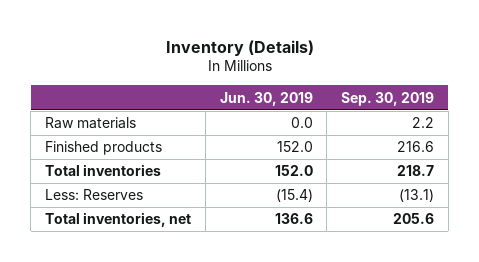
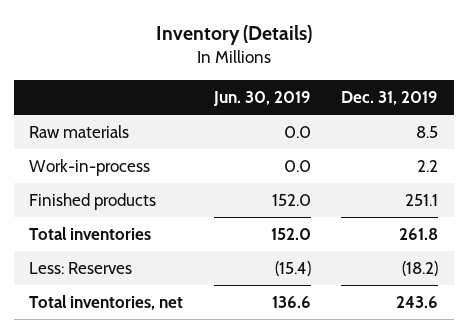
[341,91,435,106] Sep. 30, 2019 -> none
none -> [341,91,439,106] Dec. 31, 2019
none -> [29,159,151,177] Work-in-process

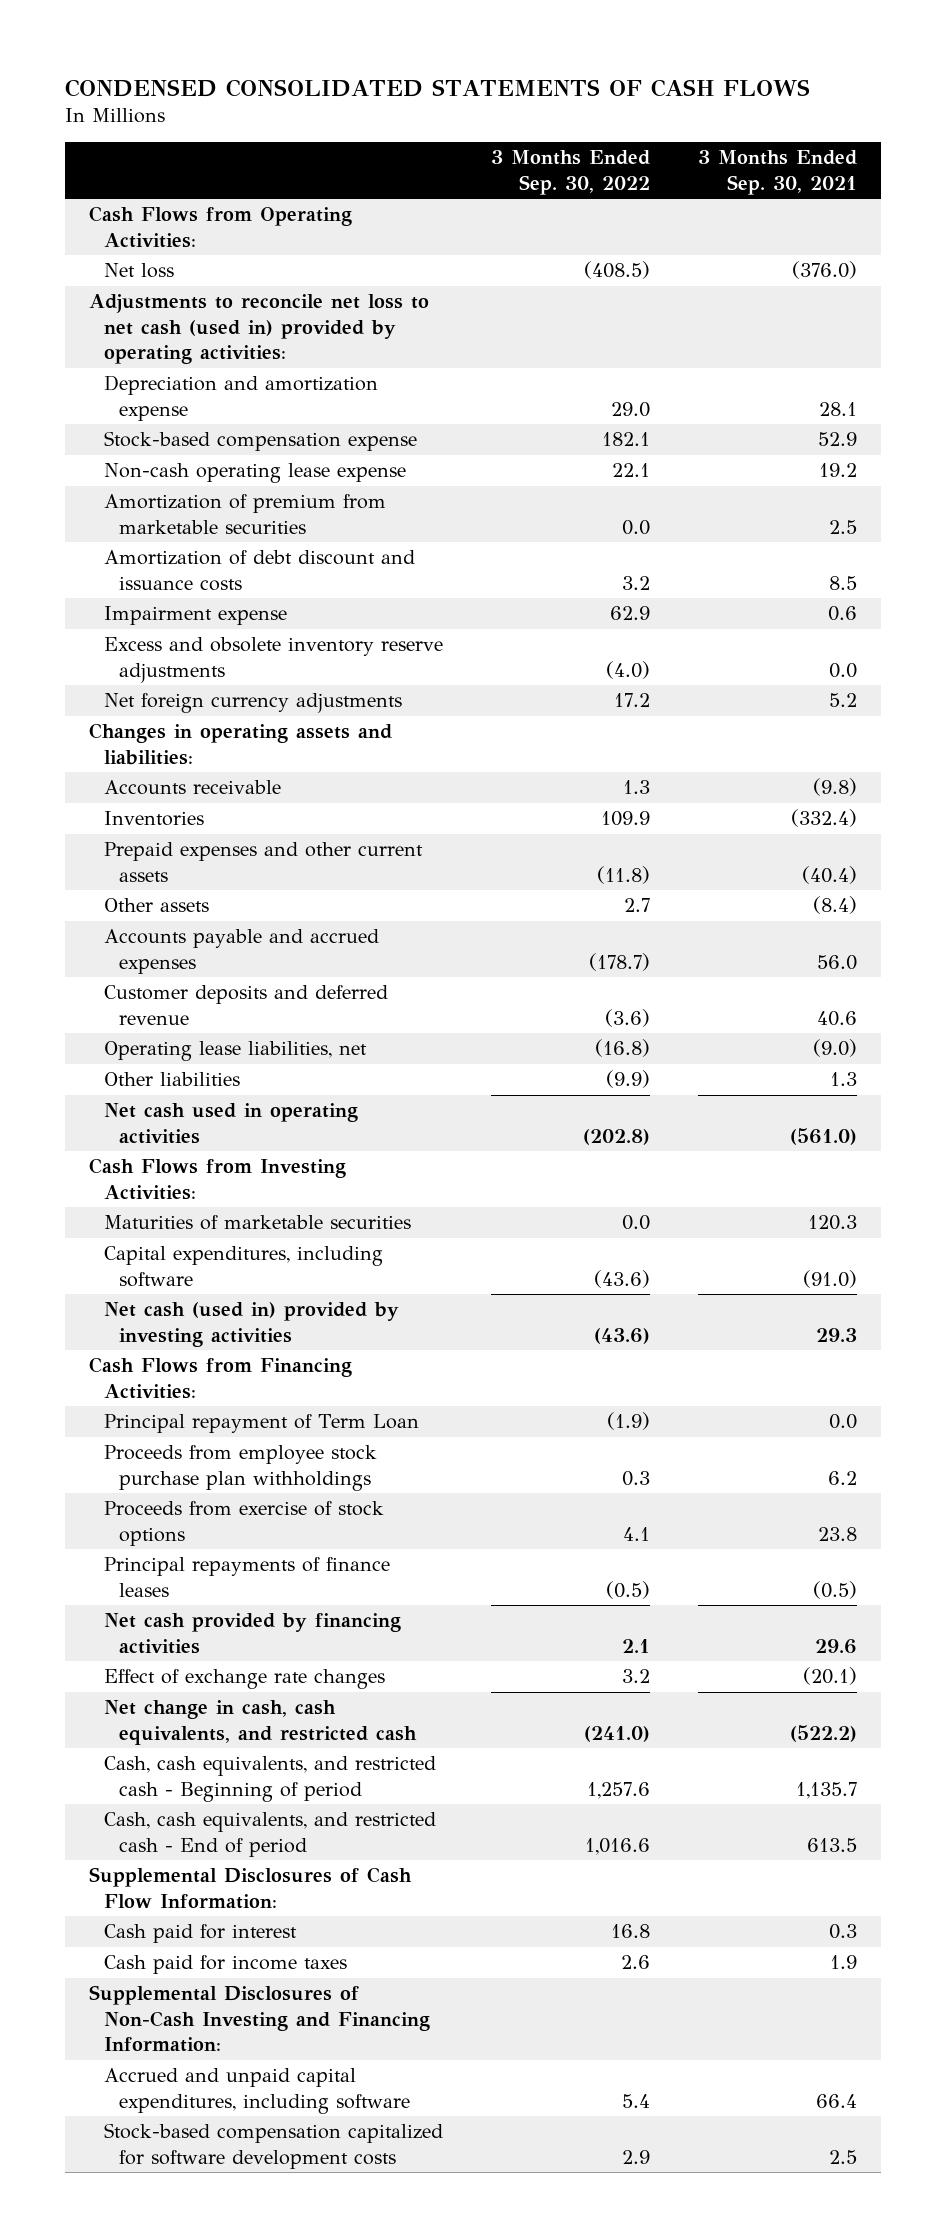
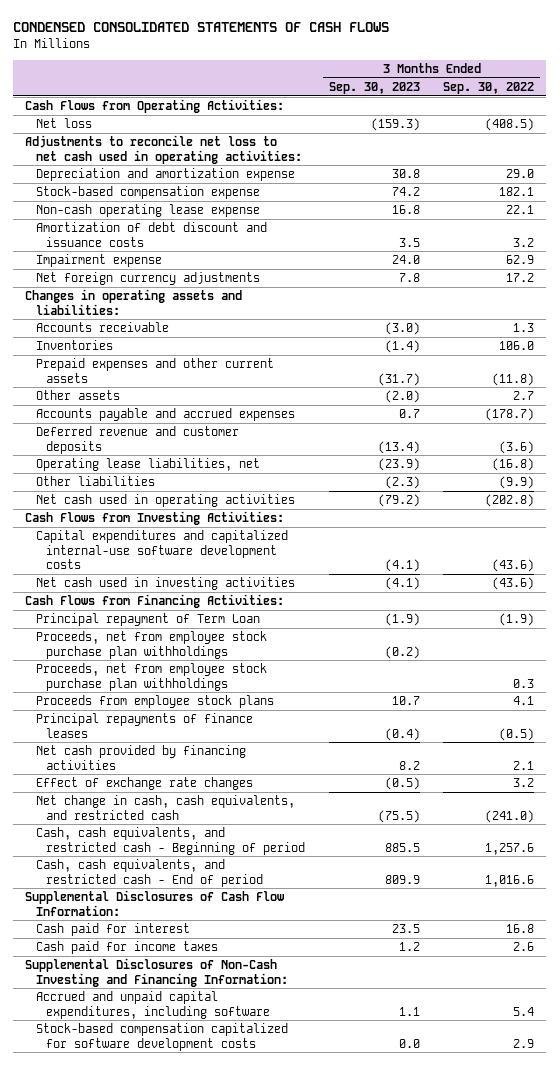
[698,150,858,195] 3 Months Ended Sep. 30, 2021 -> none
none -> [328,81,420,94] Sep. 30, 2023
[88,294,429,365] Adjustments to reconcile net loss to net cash (used in) provided by operating activities: -> [25,135,302,164] Adjustments to reconcile net loss to net cash used in operating activities:
[103,494,386,534] Amortization of premium from marketable securities -> none
[103,637,443,683] Excess and obsolete inventory reserve adjustments -> none
[600,811,650,827] 109.9 -> [499,341,535,351] 106.0
[103,985,388,1025] Customer deposits and deferred revenue -> [35,426,239,454] Deferred revenue and customer deposits
[103,1215,411,1231] Maturities of marketable securities -> none
[103,1246,383,1287] Capital expenditures, including software -> [35,530,288,570] Capital expenditures and capitalized internal-use software development costs
[103,1302,399,1347] Net cash (used in) provided by investing activities -> [35,577,295,591] Net cash used in investing activities
none -> [35,631,267,659] Proceeds, net from employee stock purchase plan withholdings
[103,1445,377,1491] Proceeds from employee stock purchase plan withholdings -> [35,663,267,691] Proceeds, net from employee stock purchase plan withholdings
[103,1501,384,1546] Proceeds from exercise of stock options -> [35,695,274,709] Proceeds from employee stock plans

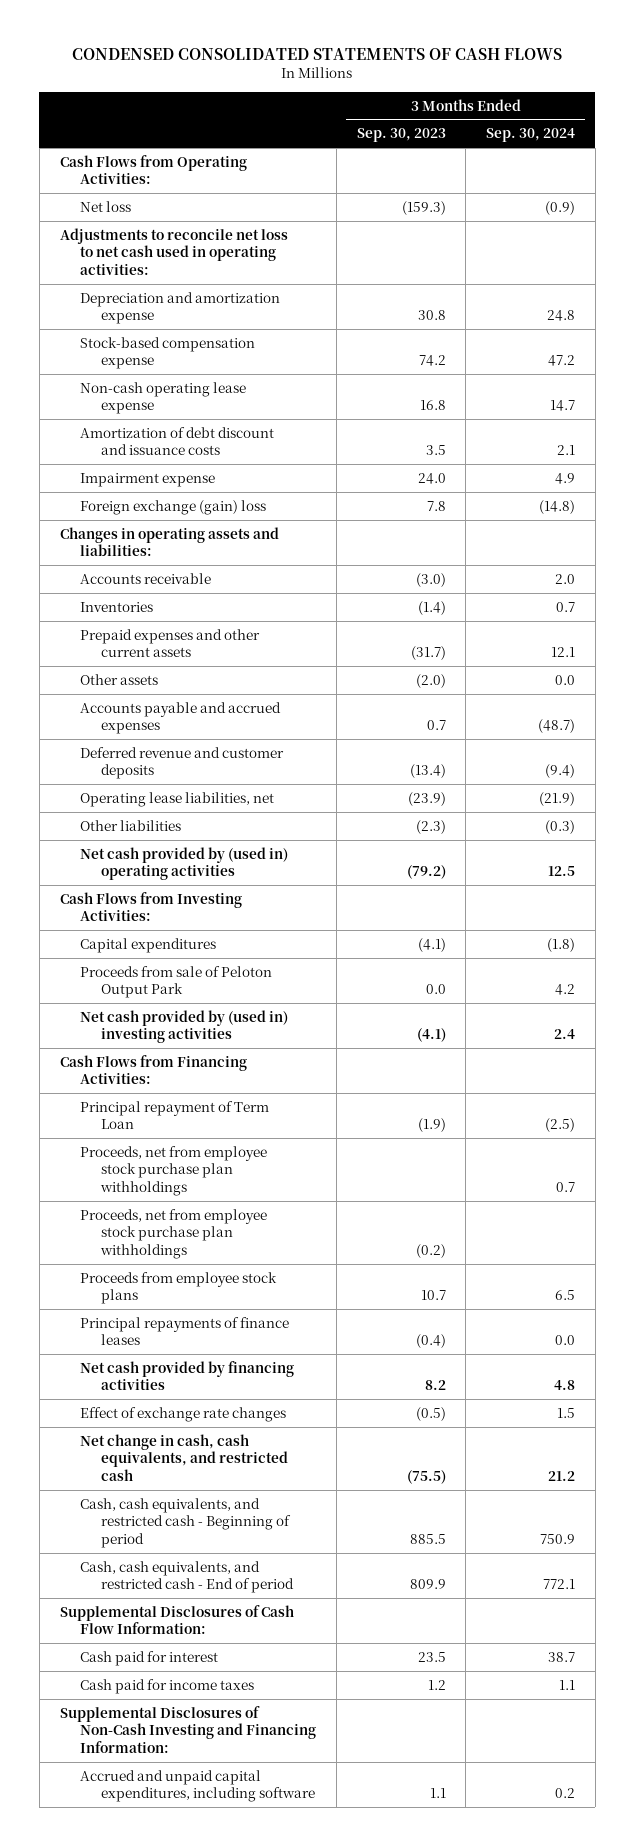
[443,81,535,94] Sep. 30, 2022 -> none
none -> [485,128,575,143] Sep. 30, 2024
[35,272,260,286] Net foreign currency adjustments -> [80,499,267,515] Foreign exchange (gain) loss
[35,494,295,508] Net cash used in operating activities -> [80,846,289,881] Net cash provided by (used in) operating activities
[35,530,288,570] Capital expenditures and capitalized internal-use software development costs -> [80,937,217,953] Capital expenditures
none -> [80,965,273,999] Proceeds from sale of Peloton Output Park
[35,577,295,591] Net cash used in investing activities -> [80,1009,289,1044] Net cash provided by (used in) investing activities
[35,631,267,659] Proceeds, net from employee stock purchase plan withholdings -> [80,1208,268,1259] Proceeds, net from employee stock purchase plan withholdings
[35,1023,288,1051] Stock-based compensation capitalized for software development costs -> none

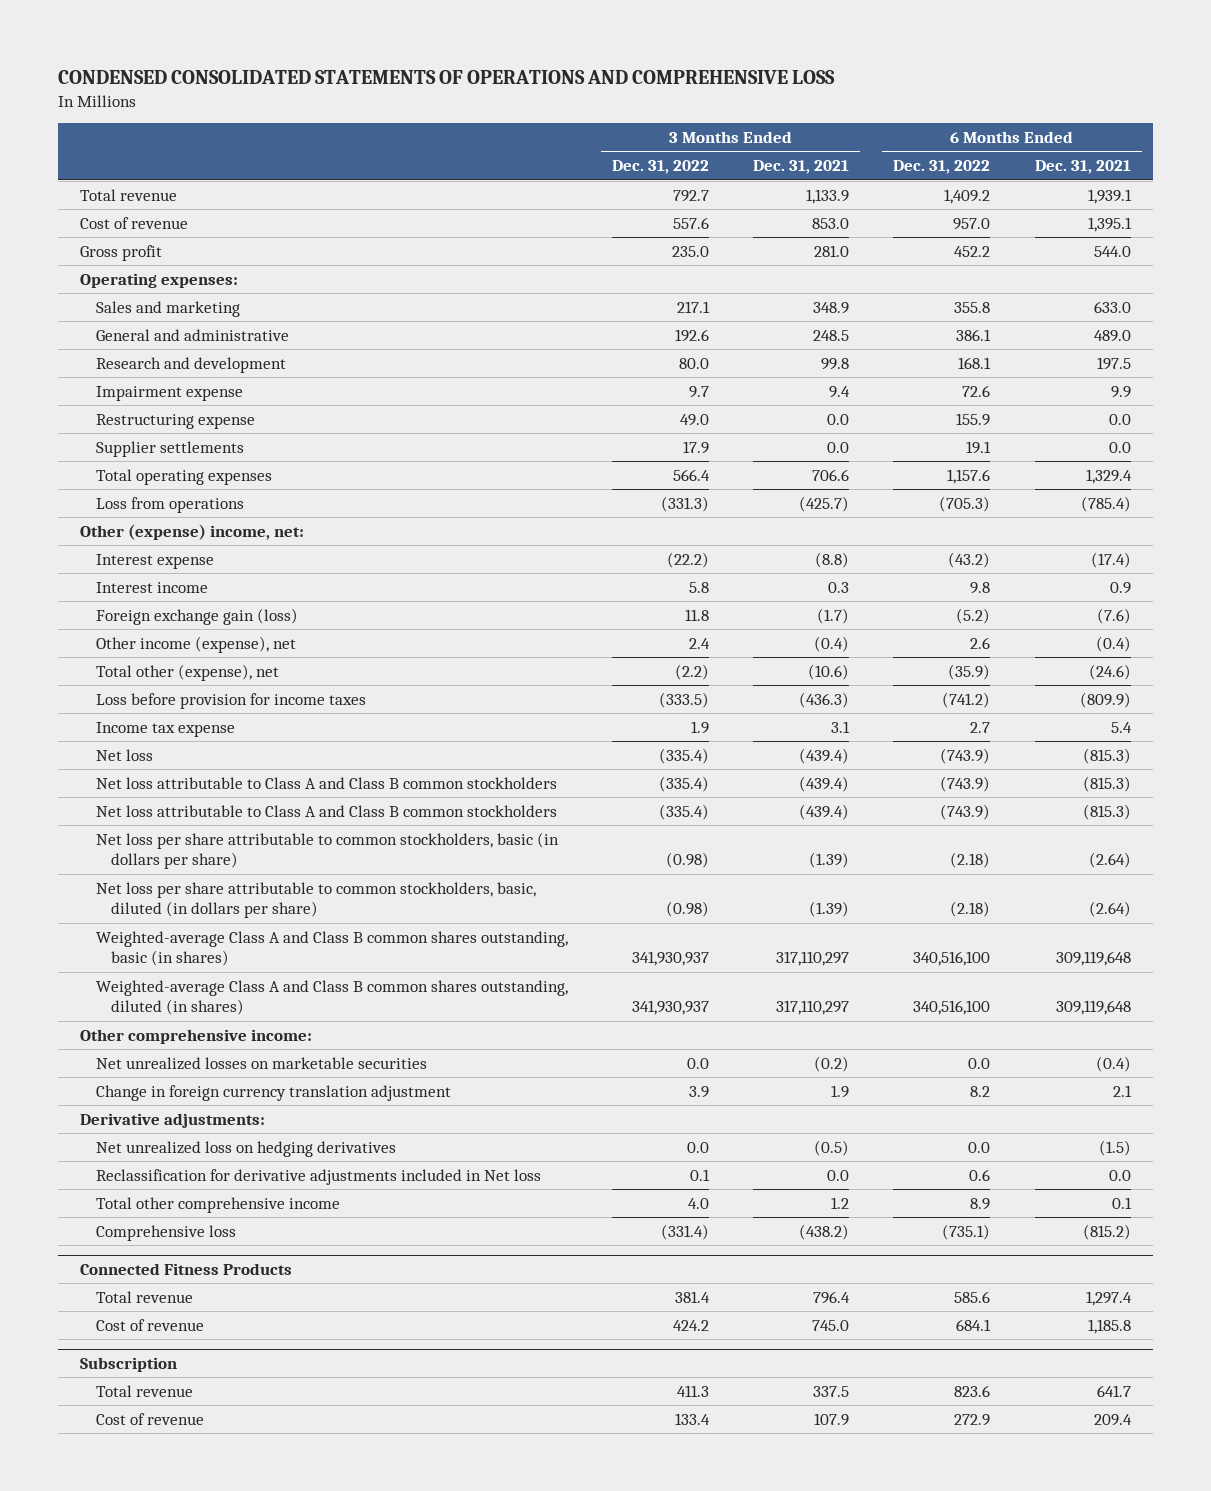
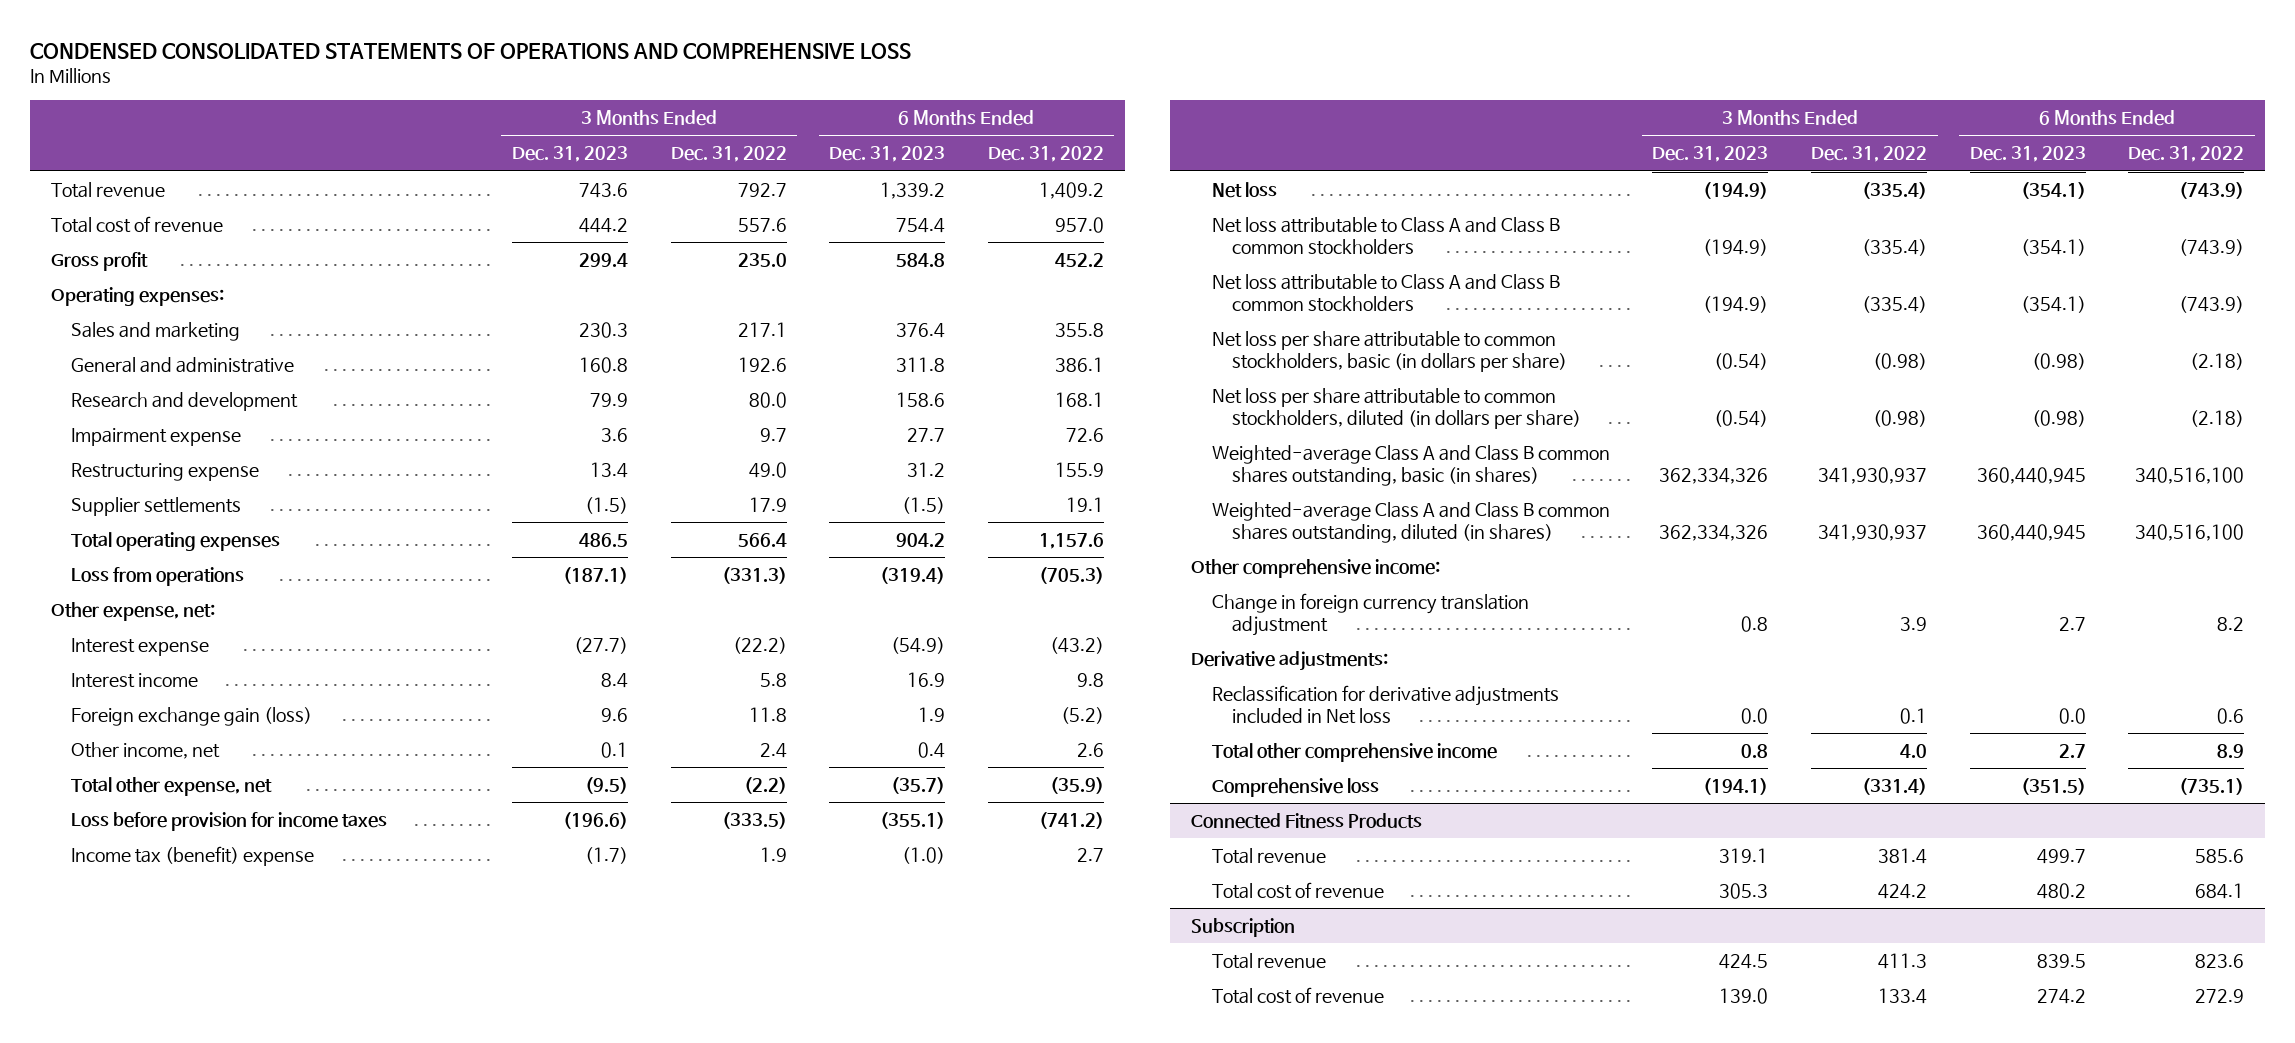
[753,160,850,175] Dec. 31, 2021 -> none
[1034,160,1131,175] Dec. 31, 2021 -> none
none -> [511,146,628,163] Dec. 31, 2023
none -> [829,146,946,163] Dec. 31, 2023
[79,216,188,229] Cost of revenue -> [50,216,223,234] Total cost of revenue
[79,523,304,540] Other (expense) income, net: -> [50,602,215,622] Other expense, net:
[95,635,296,653] Other income (expense), net -> [71,742,221,760] Other income, net
[95,663,279,681] Total other (expense), net -> [71,777,273,797] Total other expense, net
[95,721,235,737] Income tax expense -> [71,846,315,867] Income tax (benefit) expense
[95,881,536,919] Net loss per share attributable to common stockholders, basic, diluted (in dollars per share) -> [1211,388,1582,429] Net loss per share attributable to common stockholders, diluted (in dollars per share)
[95,1056,427,1070] Net unrealized losses on marketable securities -> none
[95,1140,396,1157] Net unrealized loss on hedging derivatives -> none
[95,1318,204,1331] Cost of revenue -> [1211,882,1384,900] Total cost of revenue
[95,1412,204,1425] Cost of revenue -> [1211,987,1384,1005] Total cost of revenue

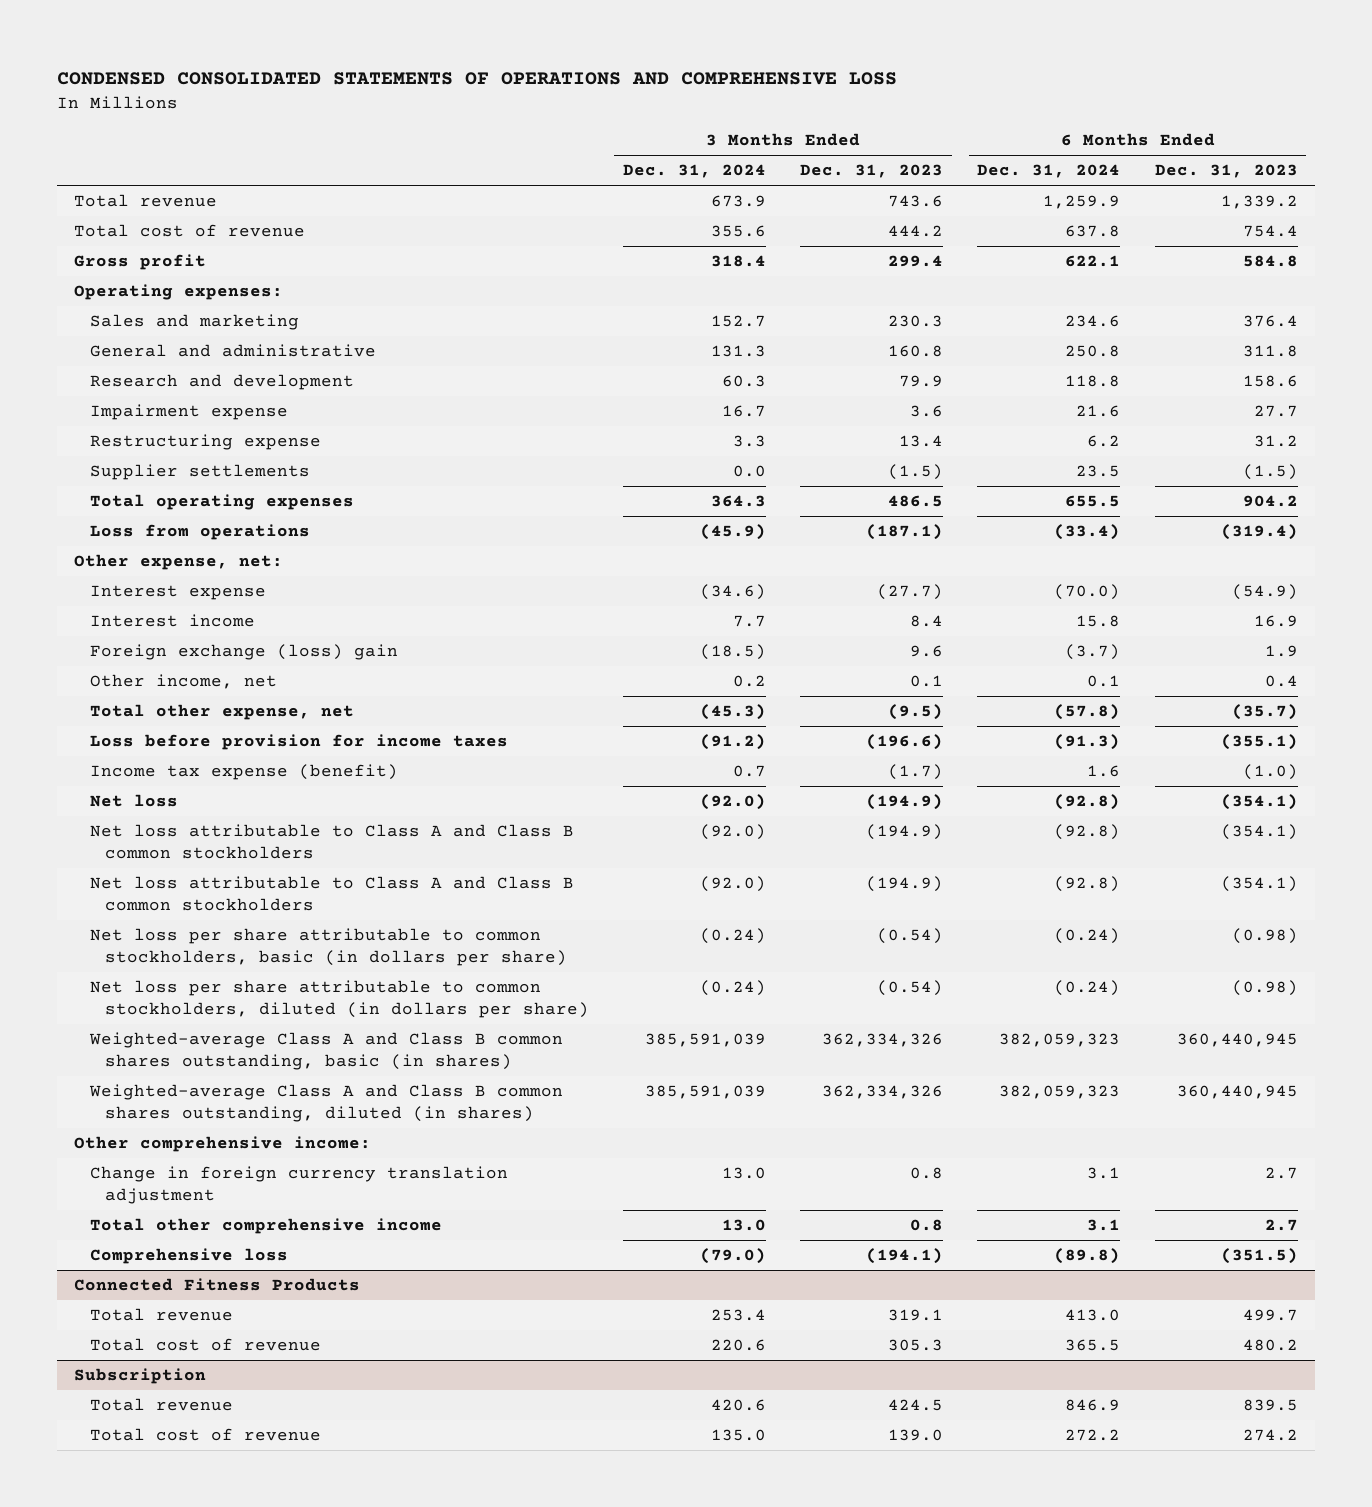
[670,146,787,163] Dec. 31, 2022 -> none
[987,146,1104,163] Dec. 31, 2022 -> none
none -> [622,164,766,179] Dec. 31, 2024
none -> [977,164,1121,179] Dec. 31, 2024
[71,707,313,727] Foreign exchange gain (loss) -> [89,644,398,661] Foreign exchange (loss) gain
[71,846,315,867] Income tax (benefit) expense -> [89,764,398,781] Income tax expense (benefit)
[1191,651,1389,672] Derivative adjustments: -> none
[1211,685,1559,724] Reclassification for derivative adjustments included in Net loss -> none

